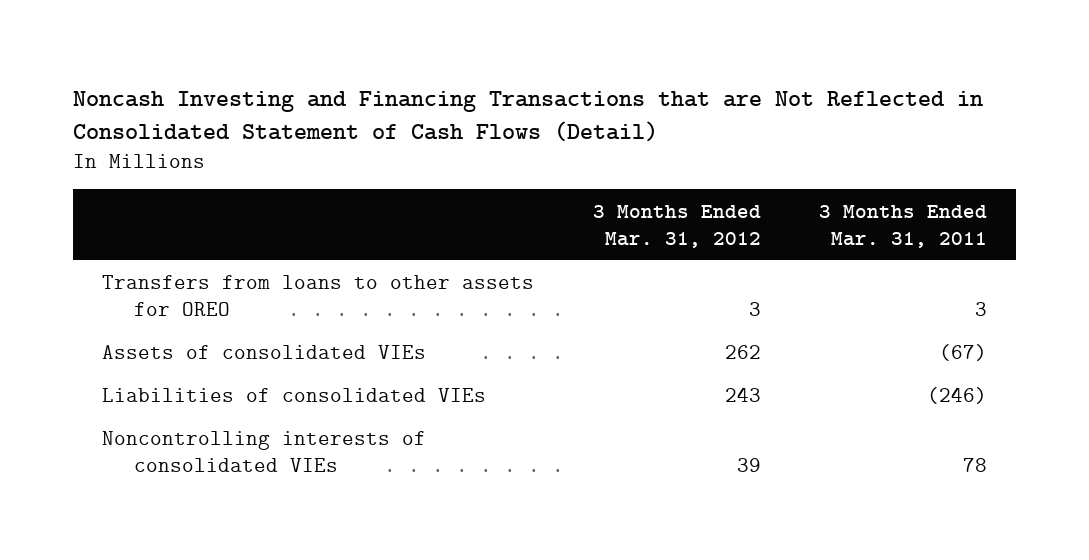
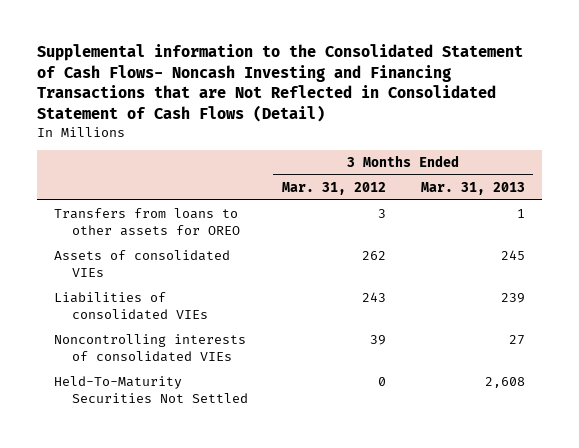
[73,91,984,143] Noncash Investing and Financing Transactions that are Not Reflected in Consolidated Statement of Cash Flows (Detail) -> [36,44,523,122] Supplemental information to the Consolidated Statement of Cash Flows- Noncash Investing and Financing Transactions that are Not Reflected in Consolidated Statement of Cash Flows (Detail)
[819,204,988,248] 3 Months Ended Mar. 31, 2011 -> none
none -> [420,181,525,195] Mar. 31, 2013
none -> [54,376,248,404] Held-To-Maturity Securities Not Settled

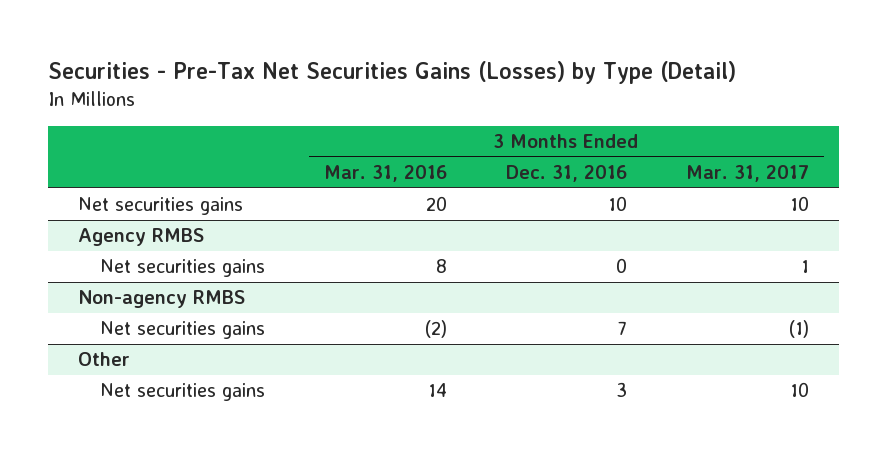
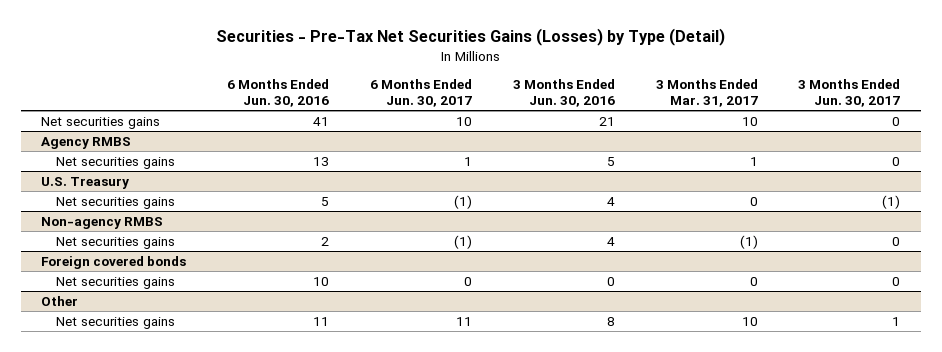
[323,164,447,182] Mar. 31, 2016 -> none
[505,164,627,182] Dec. 31, 2016 -> none
none -> [227,79,330,108] 6 Months Ended Jun. 30, 2016
none -> [369,79,472,108] 6 Months Ended Jun. 30, 2017
none -> [512,79,615,108] 3 Months Ended Jun. 30, 2016
none -> [798,79,901,108] 3 Months Ended Jun. 30, 2017
none -> [41,176,130,189] U.S. Treasury
none -> [56,196,176,209] Net securities gains
none -> [41,255,187,269] Foreign covered bonds
none -> [56,276,176,289] Net securities gains

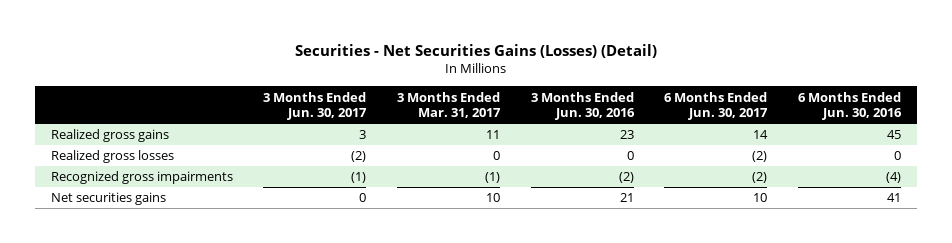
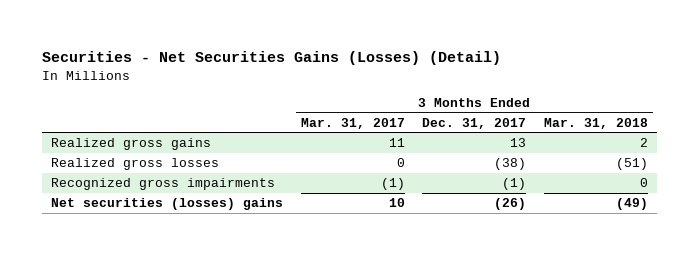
[263,91,368,121] 3 Months Ended Jun. 30, 2017 -> none
[530,91,635,121] 3 Months Ended Jun. 30, 2016 -> none
[664,91,769,121] 6 Months Ended Jun. 30, 2017 -> none
[798,91,903,121] 6 Months Ended Jun. 30, 2016 -> none
none -> [422,118,527,130] Dec. 31, 2017
none -> [544,118,649,130] Mar. 31, 2018
[50,192,166,206] Net securities gains -> [50,198,283,211] Net securities (losses) gains

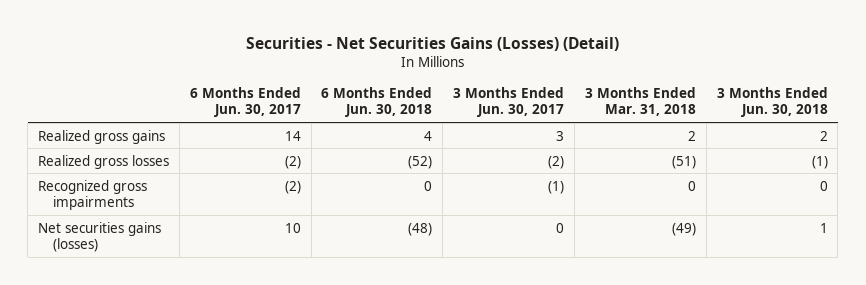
[300,118,405,130] Mar. 31, 2017 -> none
[422,118,527,130] Dec. 31, 2017 -> none
none -> [189,86,301,118] 6 Months Ended Jun. 30, 2017
none -> [321,86,433,118] 6 Months Ended Jun. 30, 2018
none -> [453,86,565,118] 3 Months Ended Jun. 30, 2017
none -> [716,86,828,118] 3 Months Ended Jun. 30, 2018
[50,198,283,211] Net securities (losses) gains -> [38,221,162,253] Net securities gains (losses)

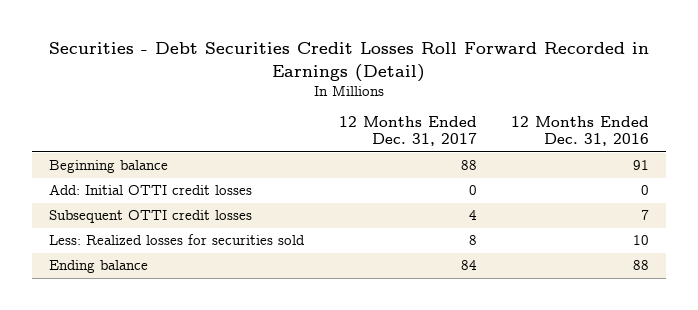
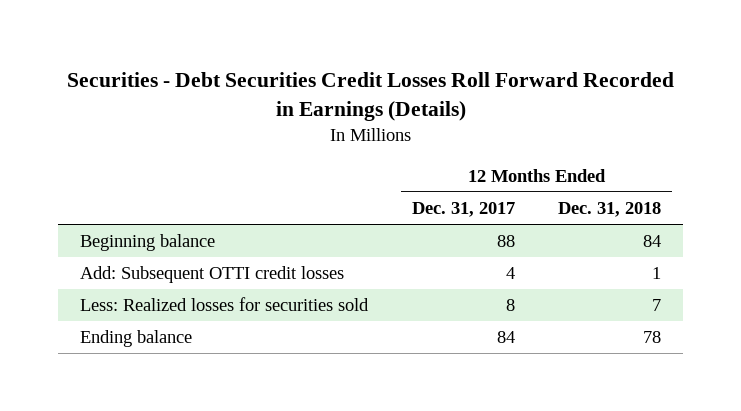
[49,42,650,82] Securities - Debt Securities Credit Losses Roll Forward Recorded in Earnings (Detail) -> [66,71,674,121] Securities - Debt Securities Credit Losses Roll Forward Recorded in Earnings (Details)
[510,116,649,147] 12 Months Ended Dec. 31, 2016 -> none
none -> [558,201,662,217] Dec. 31, 2018
[49,184,253,196] Add: Initial OTTI credit losses -> none
[49,210,253,224] Subsequent OTTI credit losses -> [79,266,344,284] Add: Subsequent OTTI credit losses

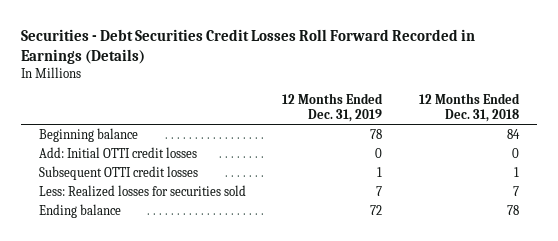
[411,201,515,217] Dec. 31, 2017 -> none
none -> [282,92,384,123] 12 Months Ended Dec. 31, 2019
none -> [39,146,198,158] Add: Initial OTTI credit losses
[79,266,344,284] Add: Subsequent OTTI credit losses -> [39,165,199,180] Subsequent OTTI credit losses

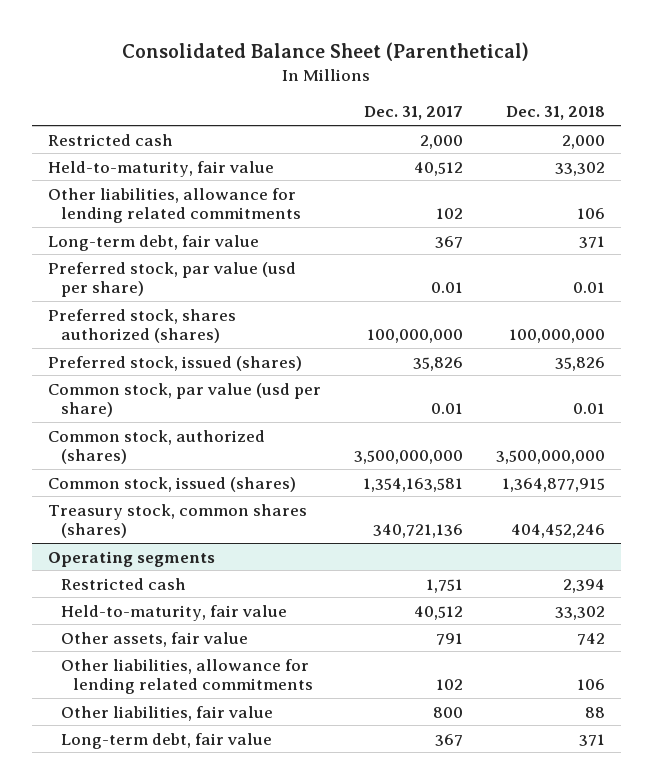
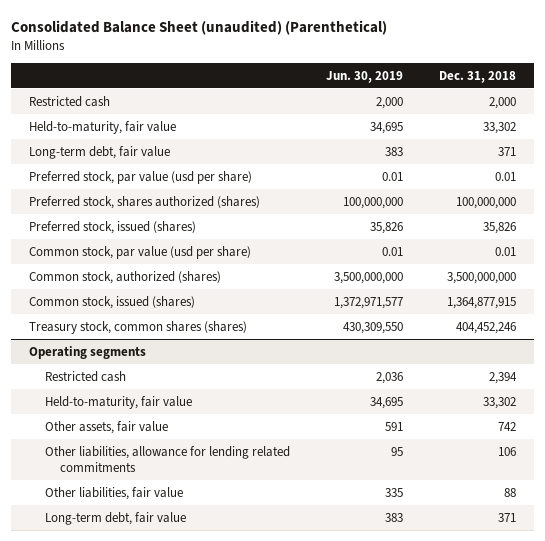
[122,41,530,61] Consolidated Balance Sheet (Parenthetical) -> [11,19,388,35] Consolidated Balance Sheet (unaudited) (Parenthetical)
[363,106,463,121] Dec. 31, 2017 -> none
none -> [325,70,403,83] Jun. 30, 2019
[47,187,301,224] Other liabilities, allowance for lending related commitments -> none

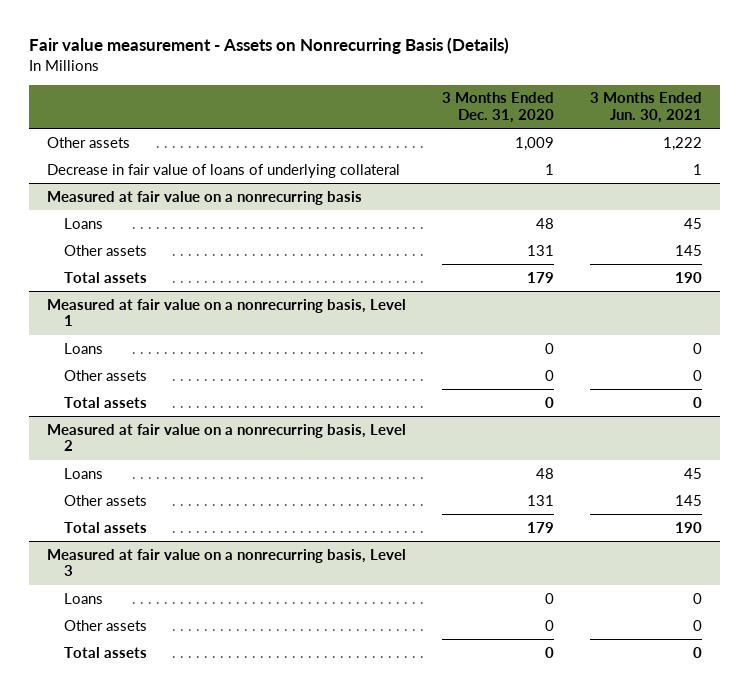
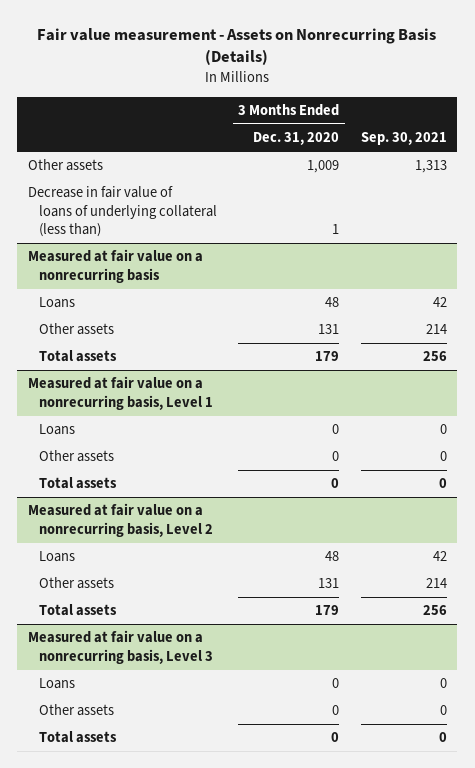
[589,92,702,123] 3 Months Ended Jun. 30, 2021 -> none
none -> [360,132,447,146] Sep. 30, 2021
[47,163,401,178] Decrease in fair value of loans of underlying collateral -> [27,186,217,238] Decrease in fair value of loans of underlying collateral (less than)

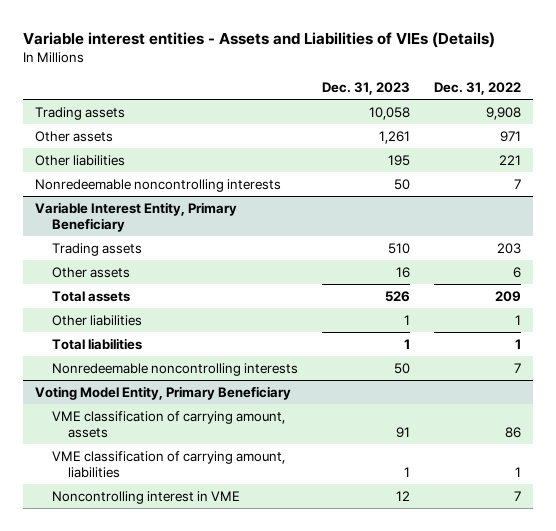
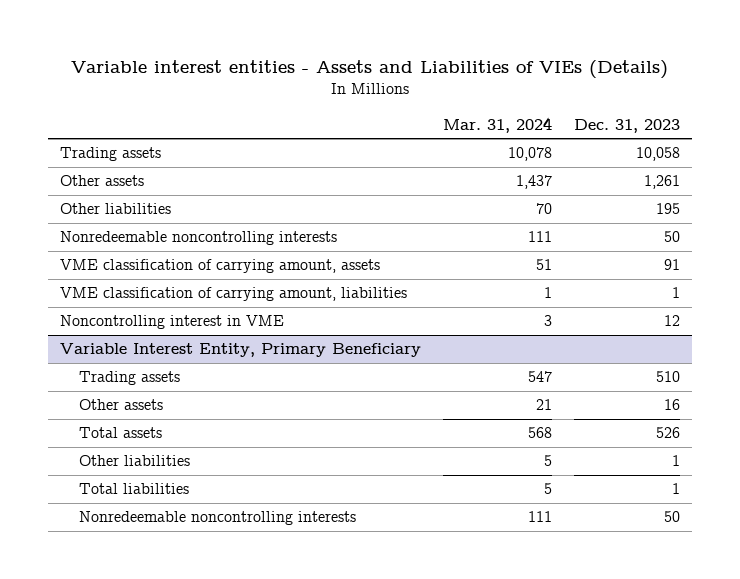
[434,82,522,96] Dec. 31, 2022 -> none
none -> [443,116,553,133] Mar. 31, 2024
none -> [59,259,380,274] VME classification of carrying amount, assets
none -> [59,287,407,302] VME classification of carrying amount, liabilities
none -> [59,315,284,330] Noncontrolling interest in VME
[34,385,291,400] Voting Model Entity, Primary Beneficiary -> none
[51,410,285,438] VME classification of carrying amount, assets -> none
[51,450,285,478] VME classification of carrying amount, liabilities -> none
[51,490,240,504] Noncontrolling interest in VME -> none

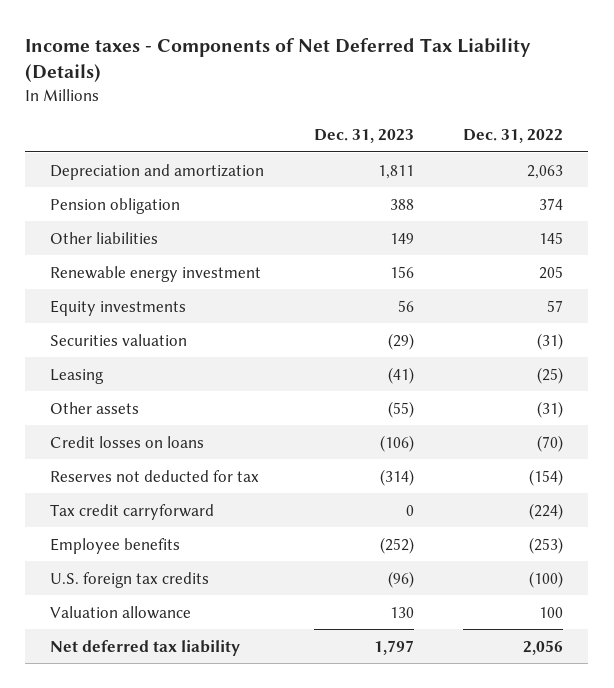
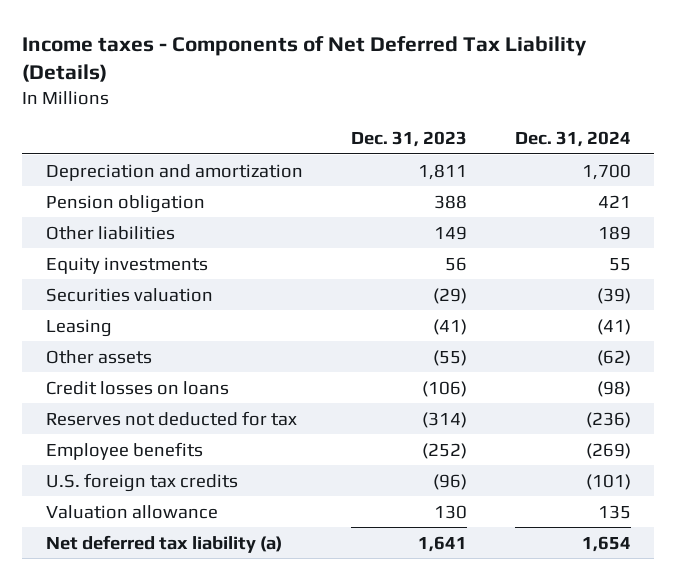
[463,129,564,144] Dec. 31, 2022 -> none
none -> [514,131,631,148] Dec. 31, 2024
[50,265,262,282] Renewable energy investment -> none
[50,503,215,520] Tax credit carryforward -> none
[50,639,241,656] Net deferred tax liability -> [46,534,283,553] Net deferred tax liability (a)
[373,639,414,655] 1,797 -> [417,535,467,552] 1,641

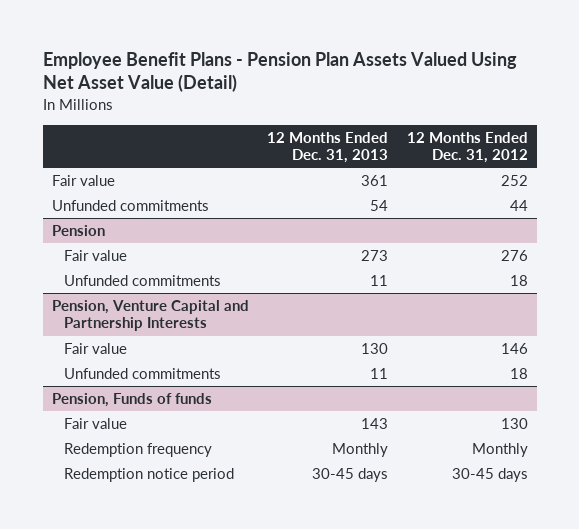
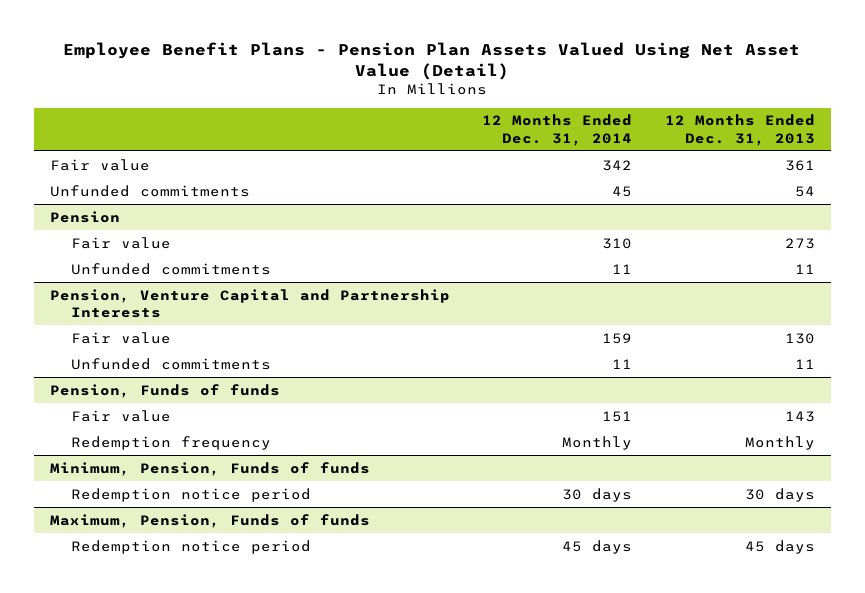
[406,131,528,164] 12 Months Ended Dec. 31, 2012 -> none
none -> [482,114,633,146] 12 Months Ended Dec. 31, 2014
none -> [50,461,371,476] Minimum, Pension, Funds of funds
[312,467,389,482] 30-45 days -> [744,487,815,502] 30 days
none -> [50,513,371,528] Maximum, Pension, Funds of funds
none -> [71,539,312,554] Redemption notice period

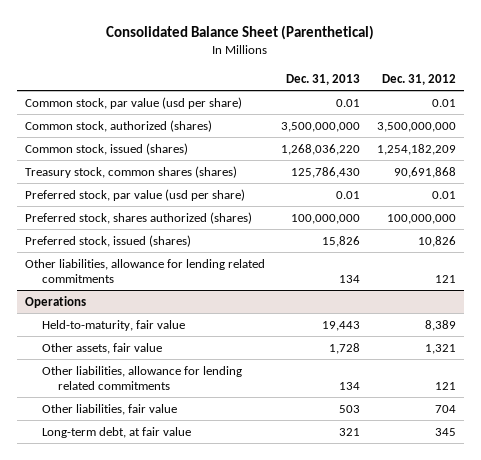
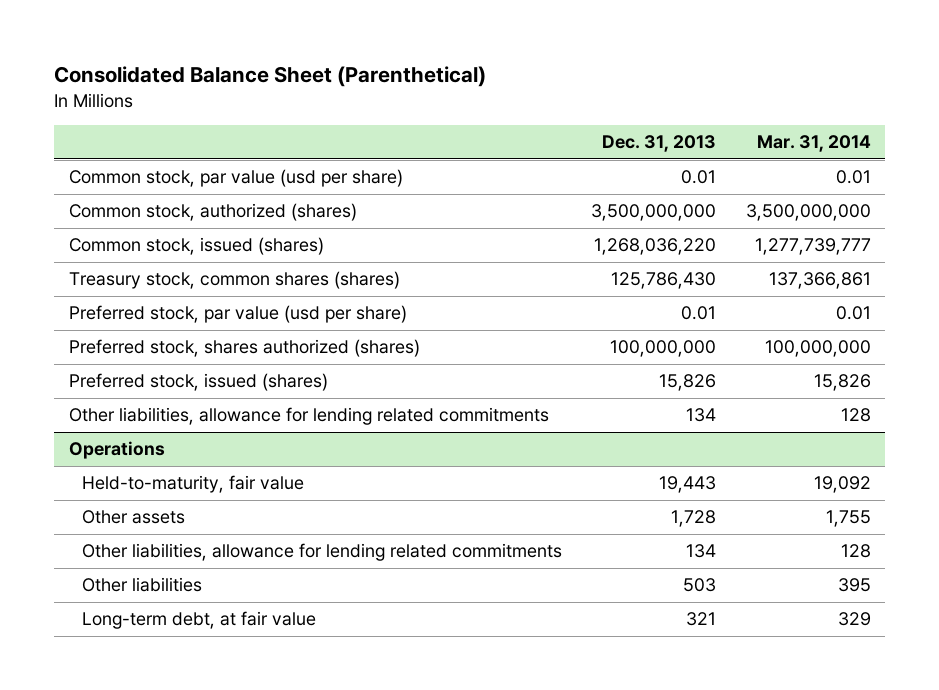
[381,73,456,85] Dec. 31, 2012 -> none
none -> [756,135,871,153] Mar. 31, 2014
[41,342,162,354] Other assets, fair value -> [82,510,186,525] Other assets
[41,403,177,415] Other liabilities, fair value -> [82,577,203,593] Other liabilities

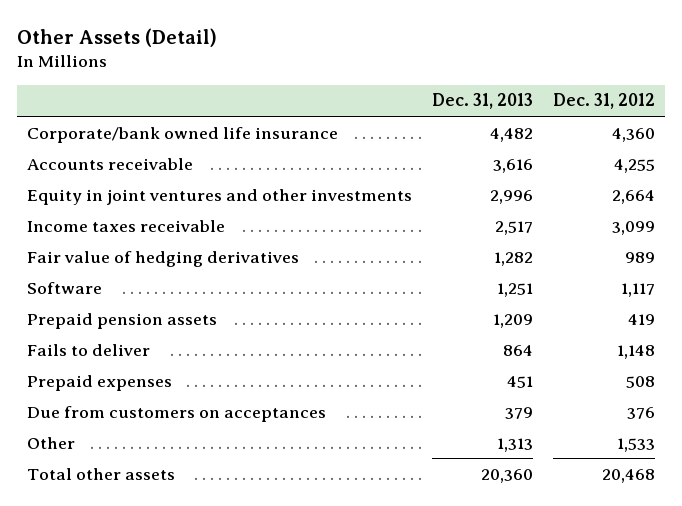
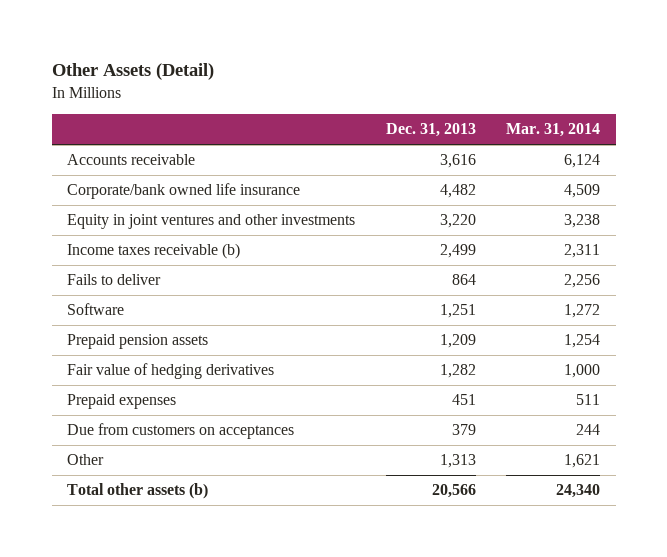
[552,93,655,110] Dec. 31, 2012 -> none
none -> [506,123,601,138] Mar. 31, 2014
[26,126,338,143] Corporate/bank owned life insurance -> [66,183,300,200] Corporate/bank owned life insurance
[489,189,533,204] 2,996 -> [439,214,476,229] 3,220
[26,219,225,232] Income taxes receivable -> [66,243,240,260] Income taxes receivable (b)
[494,220,533,235] 2,517 -> [439,244,476,259] 2,499
[26,343,150,356] Fails to deliver -> [66,274,161,286] Fails to deliver
[26,250,299,267] Fair value of hedging derivatives -> [66,363,274,380] Fair value of hedging derivatives
[26,467,175,480] Total other assets -> [66,483,208,500] Total other assets (b)
[480,468,533,483] 20,360 -> [431,484,476,499] 20,566

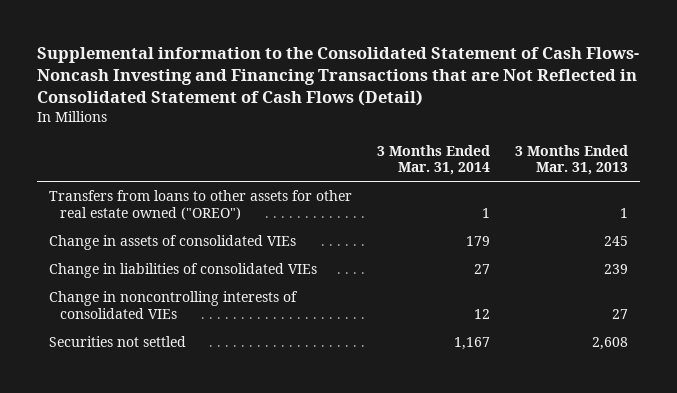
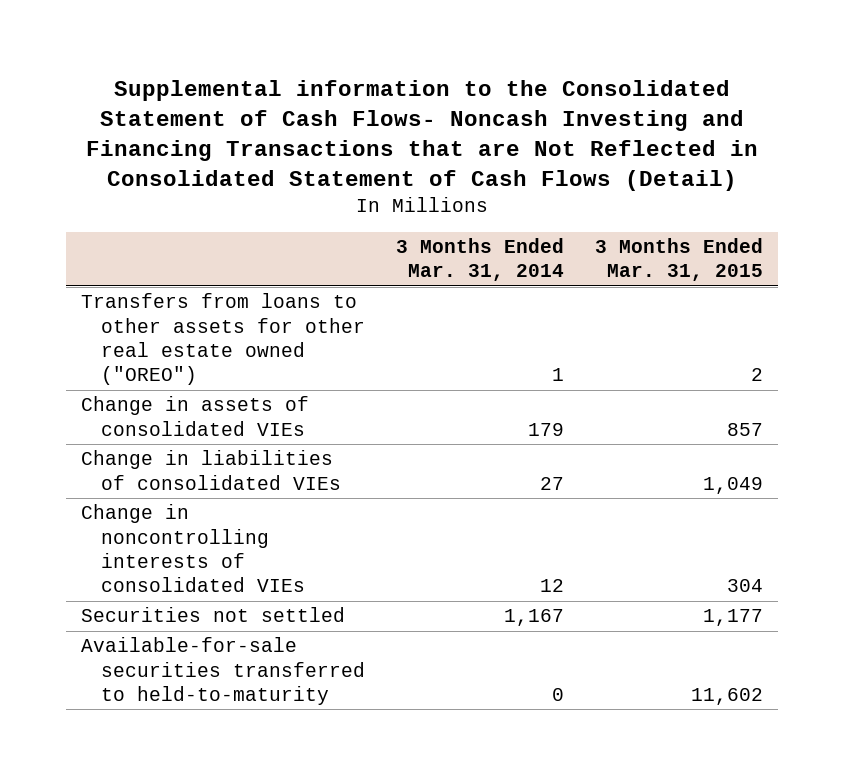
[514,144,628,176] 3 Months Ended Mar. 31, 2013 -> none
none -> [594,237,763,282] 3 Months Ended Mar. 31, 2015
none -> [80,637,366,706] Available-for-sale securities transferred to held-to-maturity

